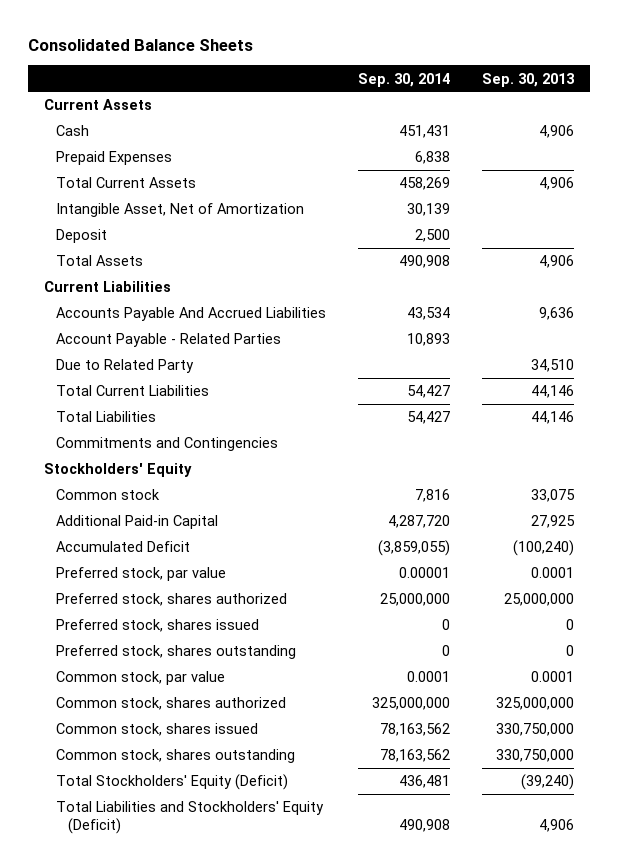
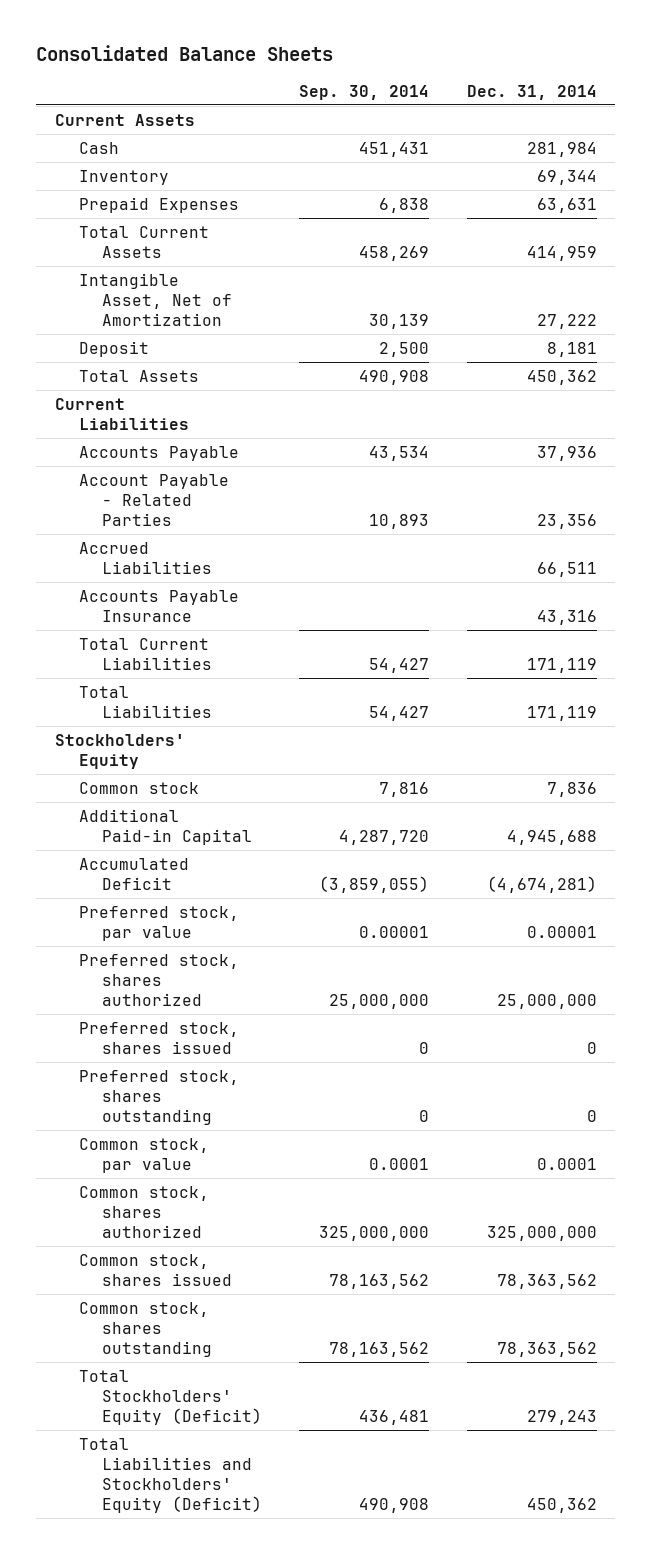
[481,72,575,87] Sep. 30, 2013 -> none
none -> [466,85,597,101] Dec. 31, 2014
none -> [78,169,169,185] Inventory
[56,307,327,322] Accounts Payable And Accrued Liabilities -> [78,445,239,461] Accounts Payable
[56,359,195,374] Due to Related Party -> none
none -> [78,541,213,574] Accrued Liabilities
none -> [78,589,239,622] Accounts Payable Insurance
[56,437,279,452] Commitments and Contingencies -> none

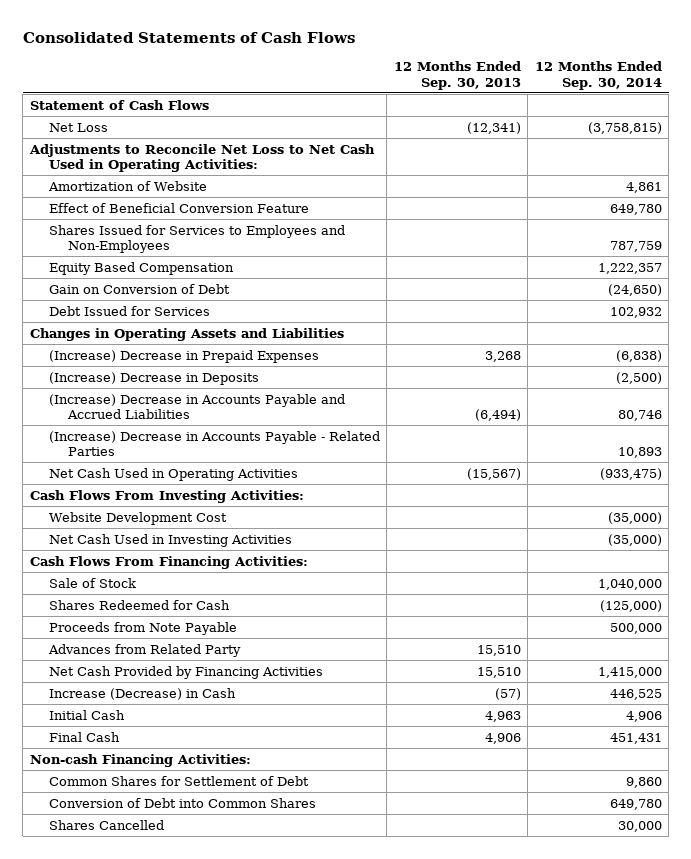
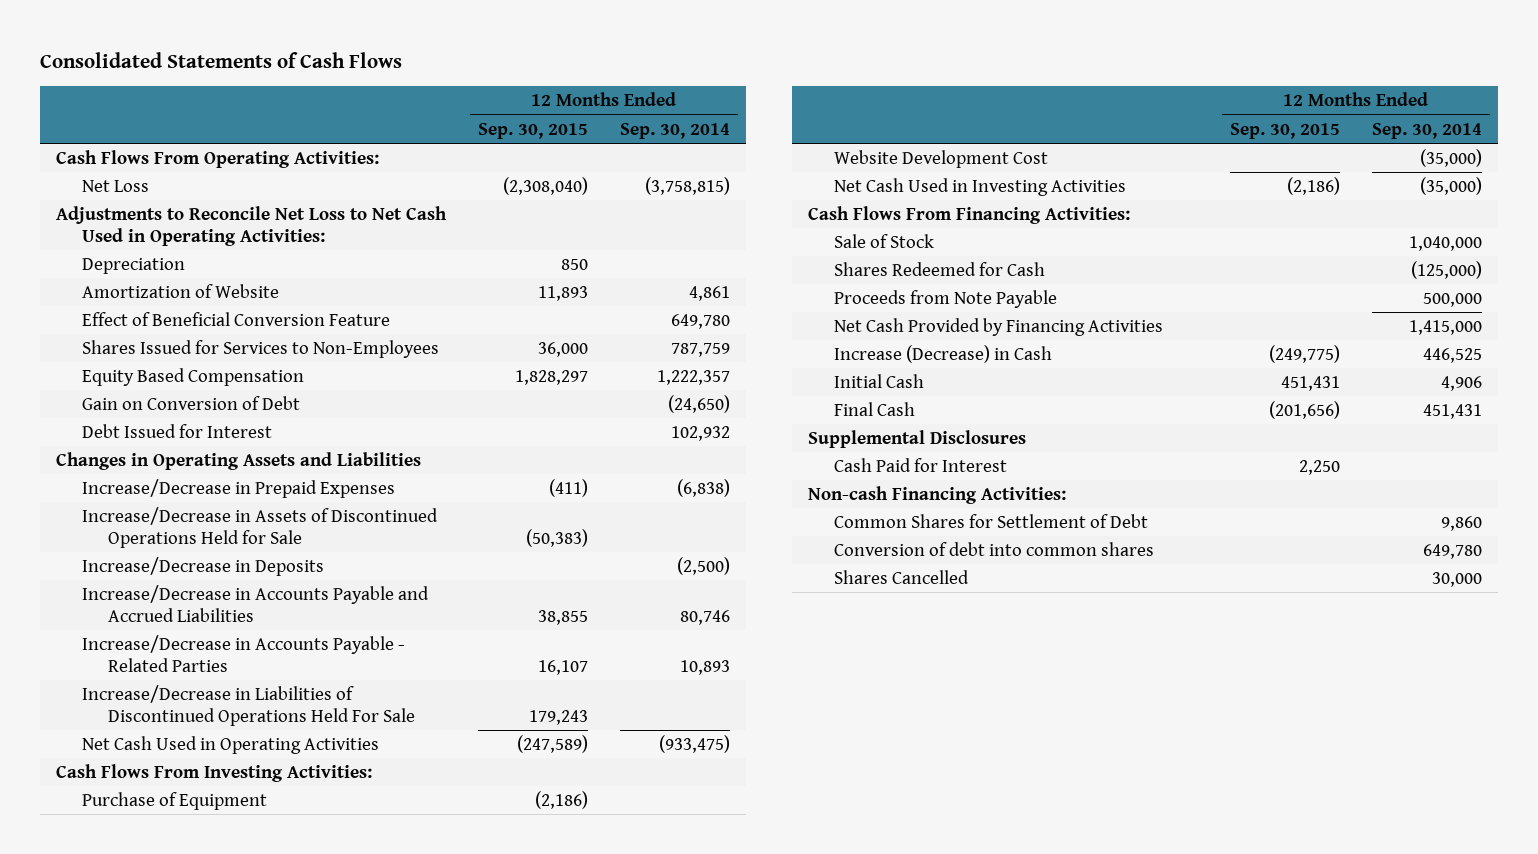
[393,60,521,90] 12 Months Ended Sep. 30, 2013 -> none
none -> [477,122,588,139] Sep. 30, 2015
[29,99,209,110] Statement of Cash Flows -> none
none -> [55,149,379,168] Cash Flows From Operating Activities:
none -> [81,257,185,274] Depreciation
[48,224,345,254] Shares Issued for Services to Employees and Non-Employees -> [81,339,439,358] Shares Issued for Services to Non-Employees
[48,305,210,316] Debt Issued for Services -> [81,423,272,438] Debt Issued for Interest
[48,349,319,363] (Increase) Decrease in Prepaid Expenses -> [81,478,395,498] Increase/Decrease in Prepaid Expenses
none -> [81,506,438,548] Increase/Decrease in Assets of Discontinued Operations Held for Sale
[48,371,259,385] (Increase) Decrease in Deposits -> [81,556,324,576] Increase/Decrease in Deposits
[48,393,345,420] (Increase) Decrease in Accounts Payable and Accrued Liabilities -> [81,584,429,622] Increase/Decrease in Accounts Payable and Accrued Liabilities
[48,430,380,457] (Increase) Decrease in Accounts Payable - Related Parties -> [81,634,405,672] Increase/Decrease in Accounts Payable - Related Parties
none -> [81,684,415,726] Increase/Decrease in Liabilities of Discontinued Operations Held For Sale
none -> [81,791,267,810] Purchase of Equipment
[47,643,241,657] Advances from Related Party -> none
none -> [807,429,1026,448] Supplemental Disclosures
none -> [833,457,1007,472] Cash Paid for Interest
[48,797,316,808] Conversion of Debt into Common Shares -> [833,541,1154,556] Conversion of debt into common shares

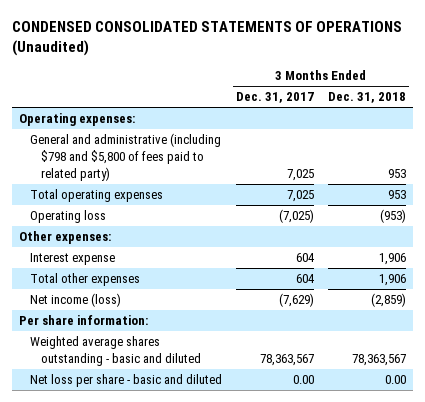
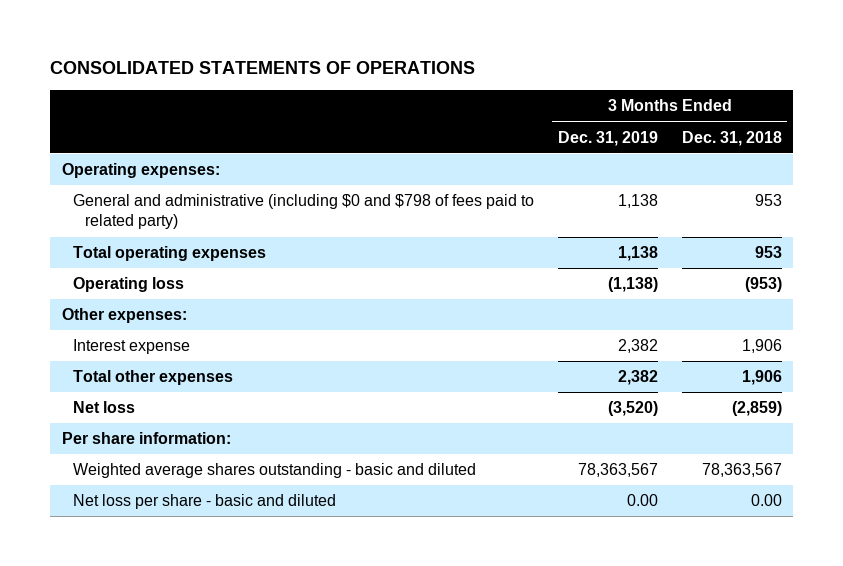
[12,21,403,57] CONDENSED CONSOLIDATED STATEMENTS OF OPERATIONS (Unaudited) -> [49,61,475,75] CONSOLIDATED STATEMENTS OF OPERATIONS
[236,92,315,104] Dec. 31, 2017 -> none
none -> [557,130,658,146] Dec. 31, 2019
[30,133,222,181] General and administrative (including $798 and $5,800 of fees paid to related party) -> [73,194,535,230] General and administrative (including $0 and $798 of fees paid to related party)
[30,293,122,308] Net income (loss) -> [73,401,136,414] Net loss

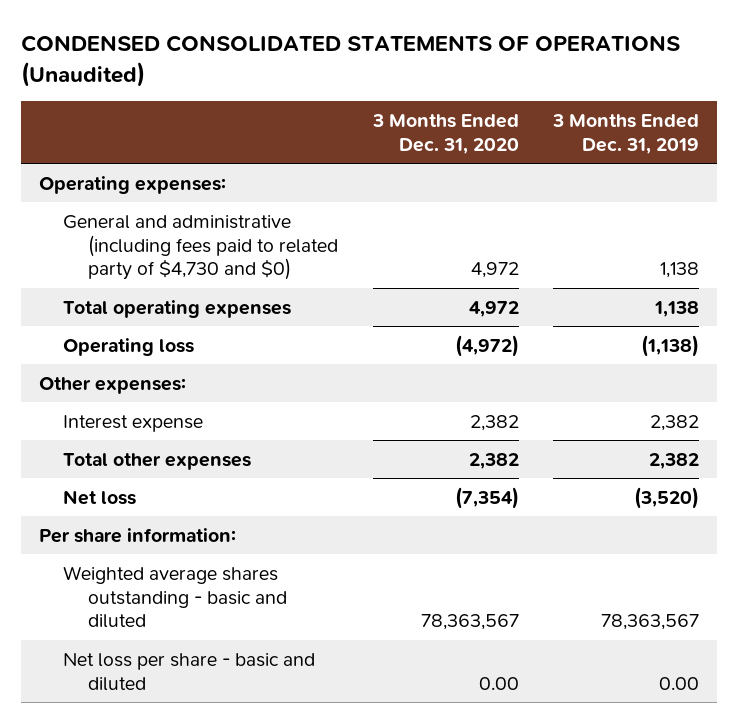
[49,61,475,75] CONSOLIDATED STATEMENTS OF OPERATIONS -> [21,35,681,87] CONDENSED CONSOLIDATED STATEMENTS OF OPERATIONS (Unaudited)
[681,130,782,146] Dec. 31, 2018 -> none
none -> [371,114,519,154] 3 Months Ended Dec. 31, 2020
[73,194,535,230] General and administrative (including $0 and $798 of fees paid to related party) -> [63,214,339,281] General and administrative (including fees paid to related party of $4,730 and $0)

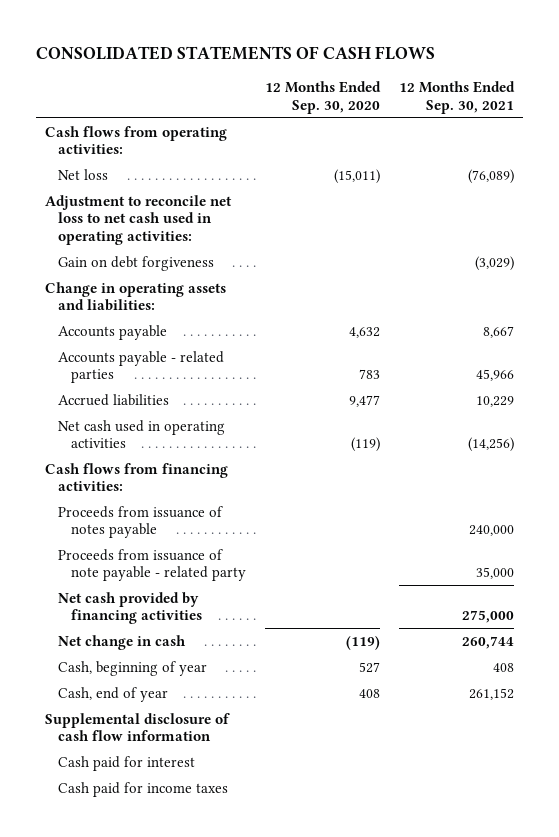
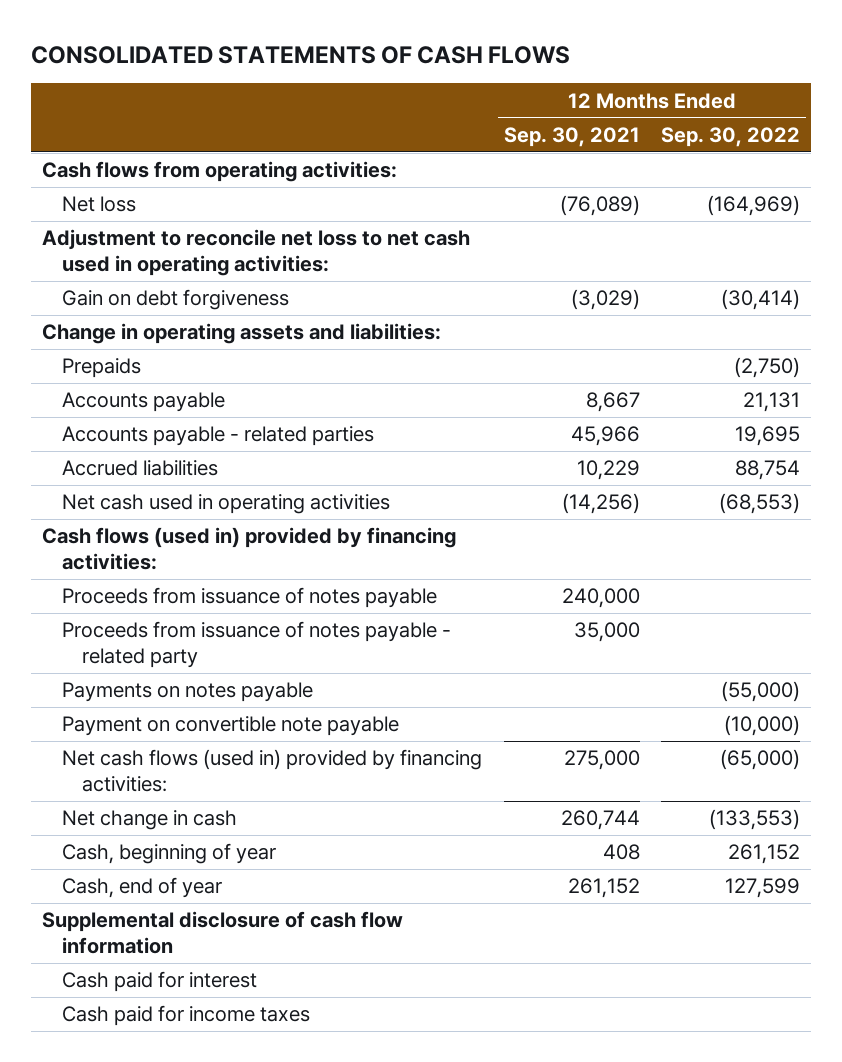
[264,81,381,114] 12 Months Ended Sep. 30, 2020 -> none
none -> [661,126,801,147] Sep. 30, 2022
none -> [62,358,142,379] Prepaids
[44,462,228,492] Cash flows from financing activities: -> [42,527,457,570] Cash flows (used in) provided by financing activities:
[58,548,247,582] Proceeds from issuance of note payable - related party -> [62,621,452,668] Proceeds from issuance of notes payable - related party
none -> [62,682,314,703] Payments on notes payable
none -> [62,716,400,737] Payment on convertible note payable
[58,591,203,625] Net cash provided by financing activities -> [62,749,483,792] Net cash flows (used in) provided by financing activities:

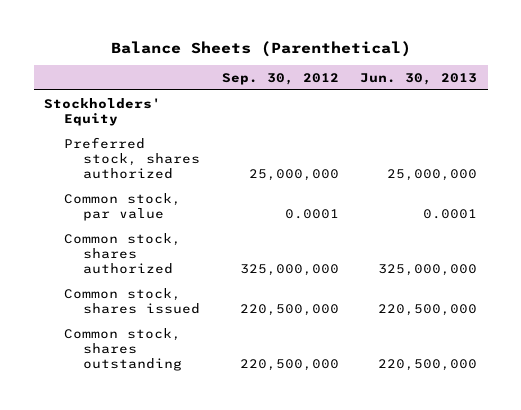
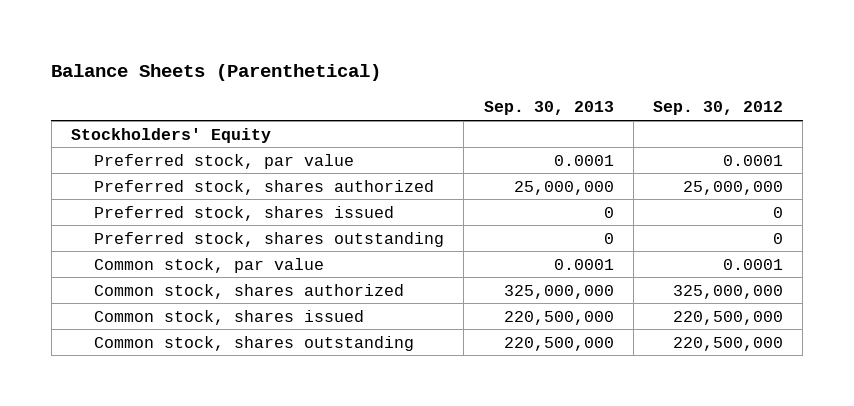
[360,73,478,86] Jun. 30, 2013 -> none
none -> [483,101,614,116] Sep. 30, 2013
none -> [94,153,355,169] Preferred stock, par value
none -> [94,205,395,221] Preferred stock, shares issued
none -> [94,231,445,247] Preferred stock, shares outstanding

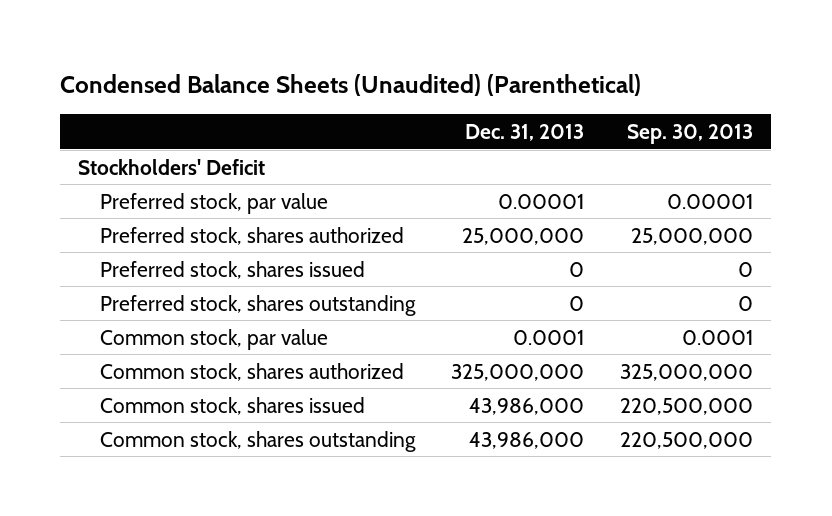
[51,64,382,82] Balance Sheets (Parenthetical) -> [60,74,642,97] Condensed Balance Sheets (Unaudited) (Parenthetical)
[652,101,783,116] Sep. 30, 2012 -> none
none -> [464,123,584,141] Dec. 31, 2013
[70,127,271,143] Stockholders' Equity -> [78,158,266,175] Stockholders' Deficit
[553,154,614,166] 0.0001 -> [667,193,754,209] 0.00001

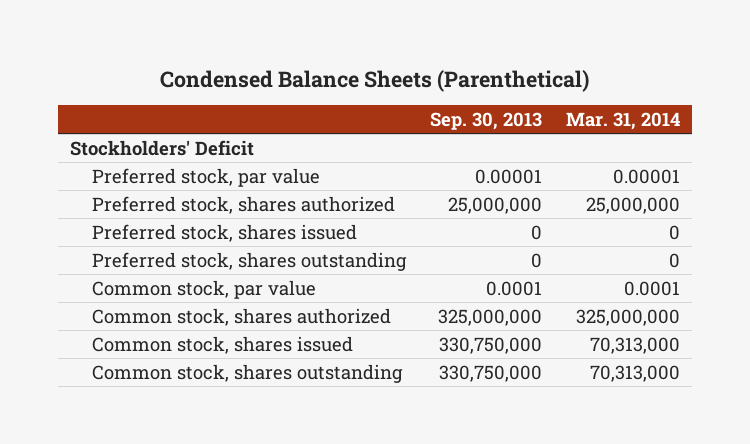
[60,74,642,97] Condensed Balance Sheets (Unaudited) (Parenthetical) -> [160,69,590,92] Condensed Balance Sheets (Parenthetical)
[464,123,584,141] Dec. 31, 2013 -> none
none -> [566,111,681,130] Mar. 31, 2014
[620,397,754,415] 220,500,000 -> [439,336,543,354] 330,750,000
[620,431,754,449] 220,500,000 -> [439,364,543,382] 330,750,000

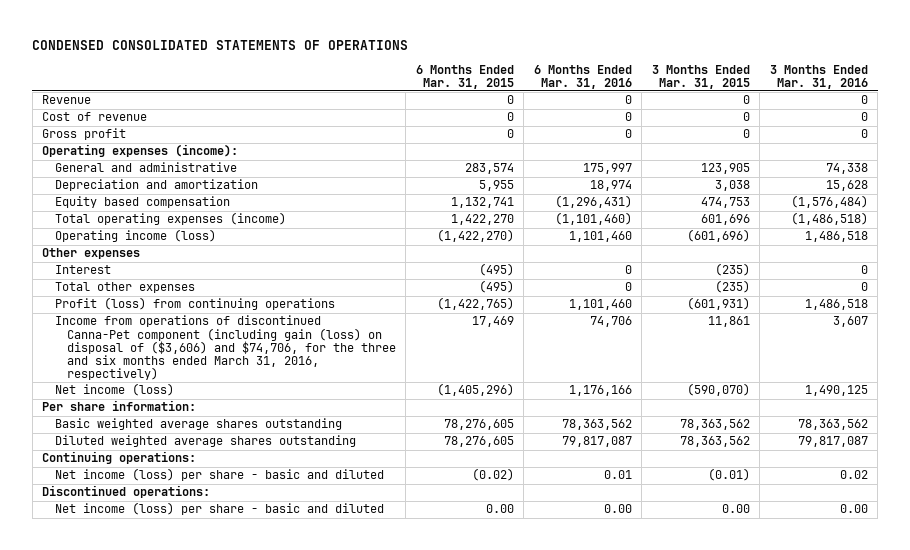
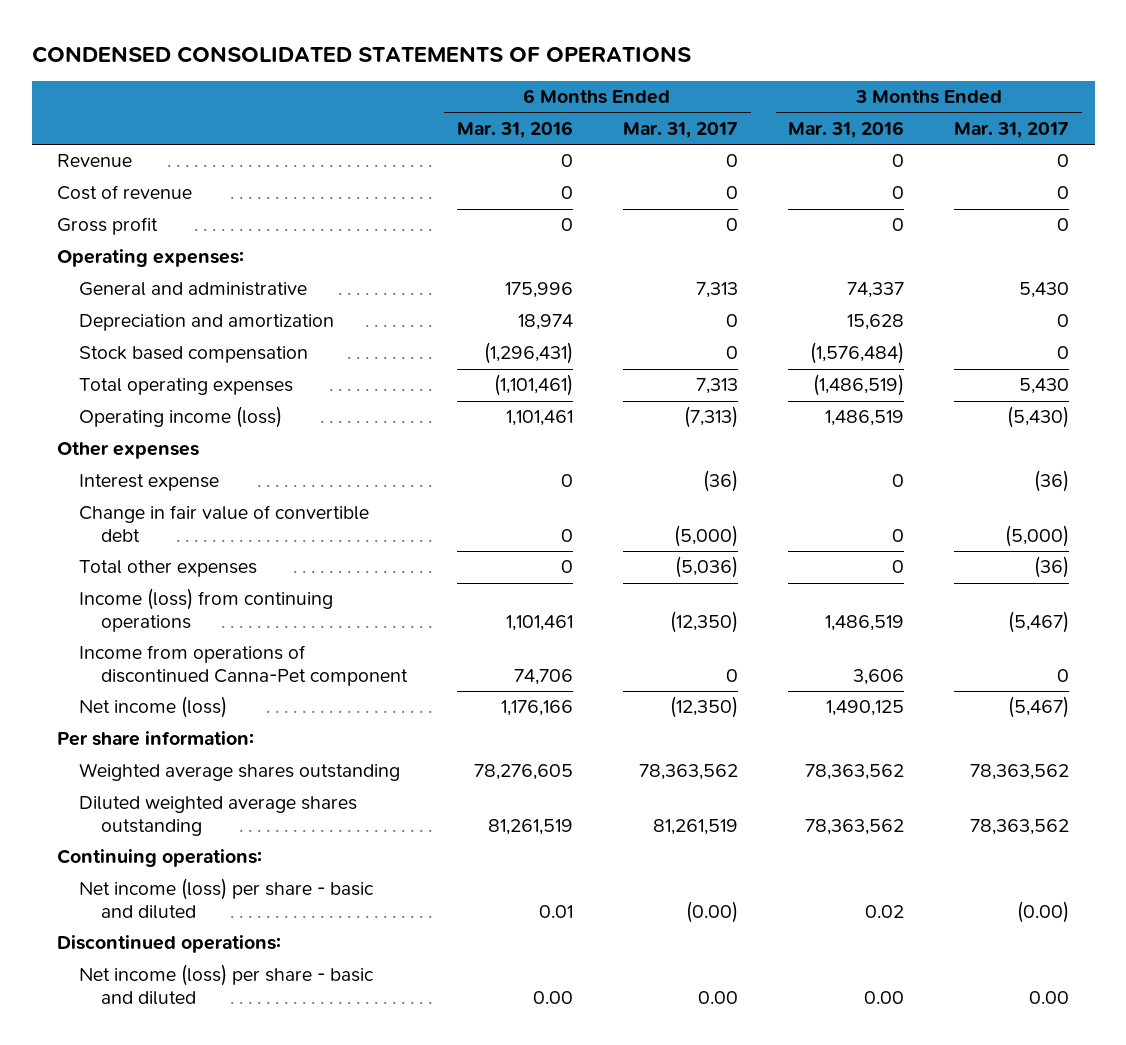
[415,64,514,89] 6 Months Ended Mar. 31, 2015 -> none
[651,64,750,89] 3 Months Ended Mar. 31, 2015 -> none
none -> [623,121,739,138] Mar. 31, 2017
none -> [954,121,1070,138] Mar. 31, 2017
[42,144,239,158] Operating expenses (income): -> [56,249,244,268] Operating expenses:
[582,163,632,175] 175,997 -> [504,282,573,299] 175,996
[825,163,868,175] 74,338 -> [847,282,905,299] 74,337
[54,196,230,209] Equity based compensation -> [78,346,308,364] Stock based compensation
[54,212,286,226] Total operating expenses (income) -> [78,378,293,396] Total operating expenses
[554,212,632,226] (1,101,460) -> [493,374,573,397] (1,101,461)
[790,212,868,226] (1,486,518) -> [813,374,905,397] (1,486,519)
[568,231,632,243] 1,101,460 -> [505,410,573,427] 1,101,461
[804,231,868,243] 1,486,518 -> [825,410,905,427] 1,486,519
[54,265,111,275] Interest -> [78,474,219,492] Interest expense
none -> [78,505,369,543] Change in fair value of convertible debt
[54,297,335,311] Profit (loss) from continuing operations -> [78,588,333,633] Income (loss) from continuing operations
[568,299,632,311] 1,101,460 -> [505,615,573,632] 1,101,461
[804,299,868,311] 1,486,518 -> [825,615,905,632] 1,486,519
[54,315,396,381] Income from operations of discontinued Canna-Pet component (including gain (loss) on disposal of ($3,606) and $74,706, for the three and six months ended March 31, 2016, respectively) -> [78,645,408,687] Income from operations of discontinued Canna-Pet component
[832,316,868,328] 3,607 -> [853,669,905,686] 3,606
[54,418,342,431] Basic weighted average shares outstanding -> [78,763,400,782] Weighted average shares outstanding
[561,419,632,431] 78,363,562 -> [473,764,573,781] 78,276,605
[561,436,632,448] 79,817,087 -> [487,819,573,836] 81,261,519
[797,436,868,448] 79,817,087 -> [805,819,905,836] 78,363,562

